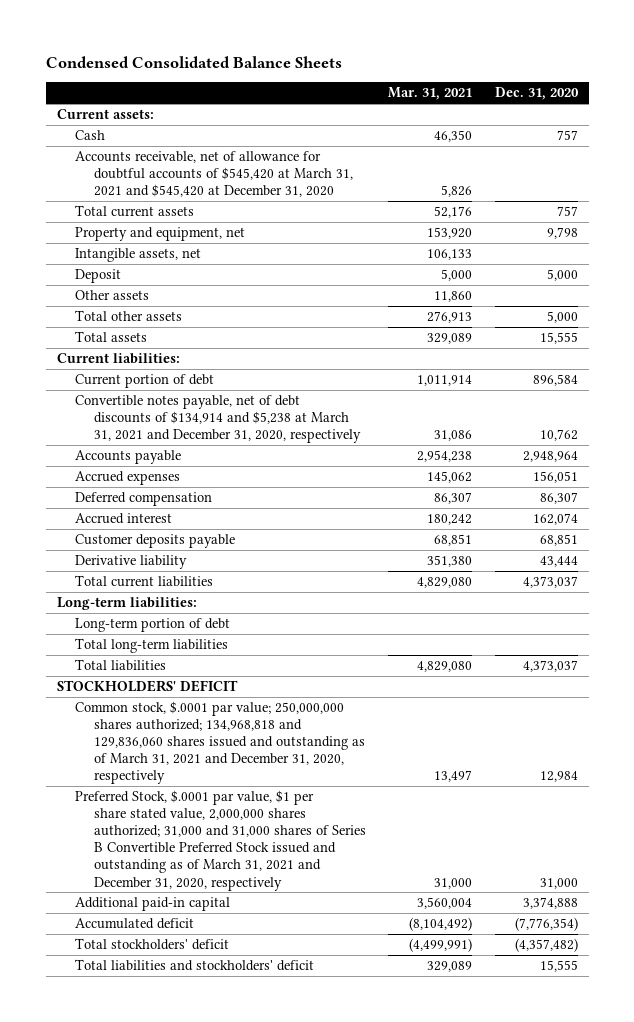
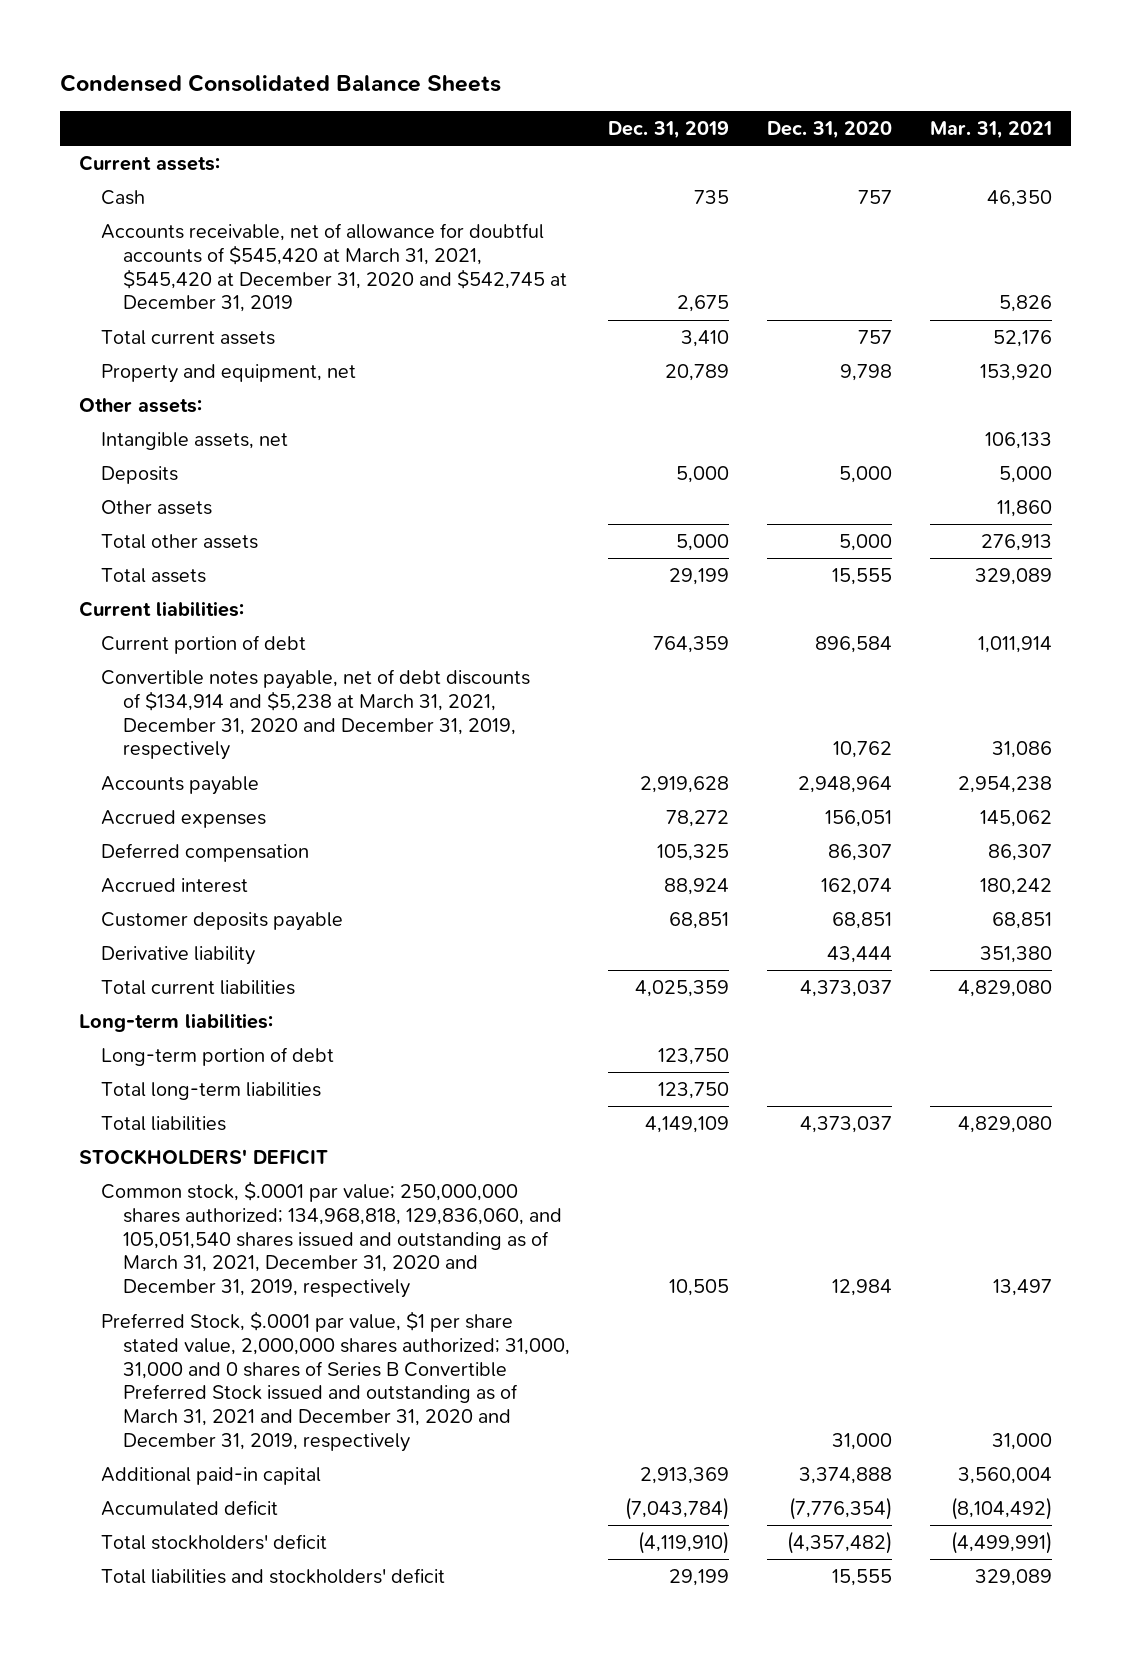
none -> [608,120,730,139] Dec. 31, 2019
[75,151,354,198] Accounts receivable, net of allowance for doubtful accounts of $545,420 at March 31, 2021 and $545,420 at December 31, 2020 -> [100,222,568,313] Accounts receivable, net of allowance for doubtful accounts of $545,420 at March 31, 2021, $545,420 at December 31, 2020 and $542,745 at December 31, 2019
none -> [78,397,202,413] Other assets:
[75,269,122,284] Deposit -> [100,465,178,484] Deposits
[75,395,362,444] Convertible notes payable, net of debt discounts of $134,914 and $5,238 at March 31, 2021 and December 31, 2020, respectively -> [100,668,530,761] Convertible notes payable, net of debt discounts of $134,914 and $5,238 at March 31, 2021, December 31, 2020 and December 31, 2019, respectively
[75,701,366,785] Common stock, $.0001 par value; 250,000,000 shares authorized; 134,968,818 and 129,836,060 shares issued and outstanding as of March 31, 2021 and December 31, 2020, respectively -> [100,1180,563,1299] Common stock, $.0001 par value; 250,000,000 shares authorized; 134,968,818, 129,836,060, and 105,051,540 shares issued and outstanding as of March 31, 2021, December 31, 2020 and December 31, 2019, respectively
[75,790,367,891] Preferred Stock, $.0001 par value, $1 per share stated value, 2,000,000 shares authorized; 31,000 and 31,000 shares of Series B Convertible Preferred Stock issued and outstanding as of March 31, 2021 and December 31, 2020, respectively -> [100,1310,571,1452] Preferred Stock, $.0001 par value, $1 per share stated value, 2,000,000 shares authorized; 31,000, 31,000 and 0 shares of Series B Convertible Preferred Stock issued and outstanding as of March 31, 2021 and December 31, 2020 and December 31, 2019, respectively

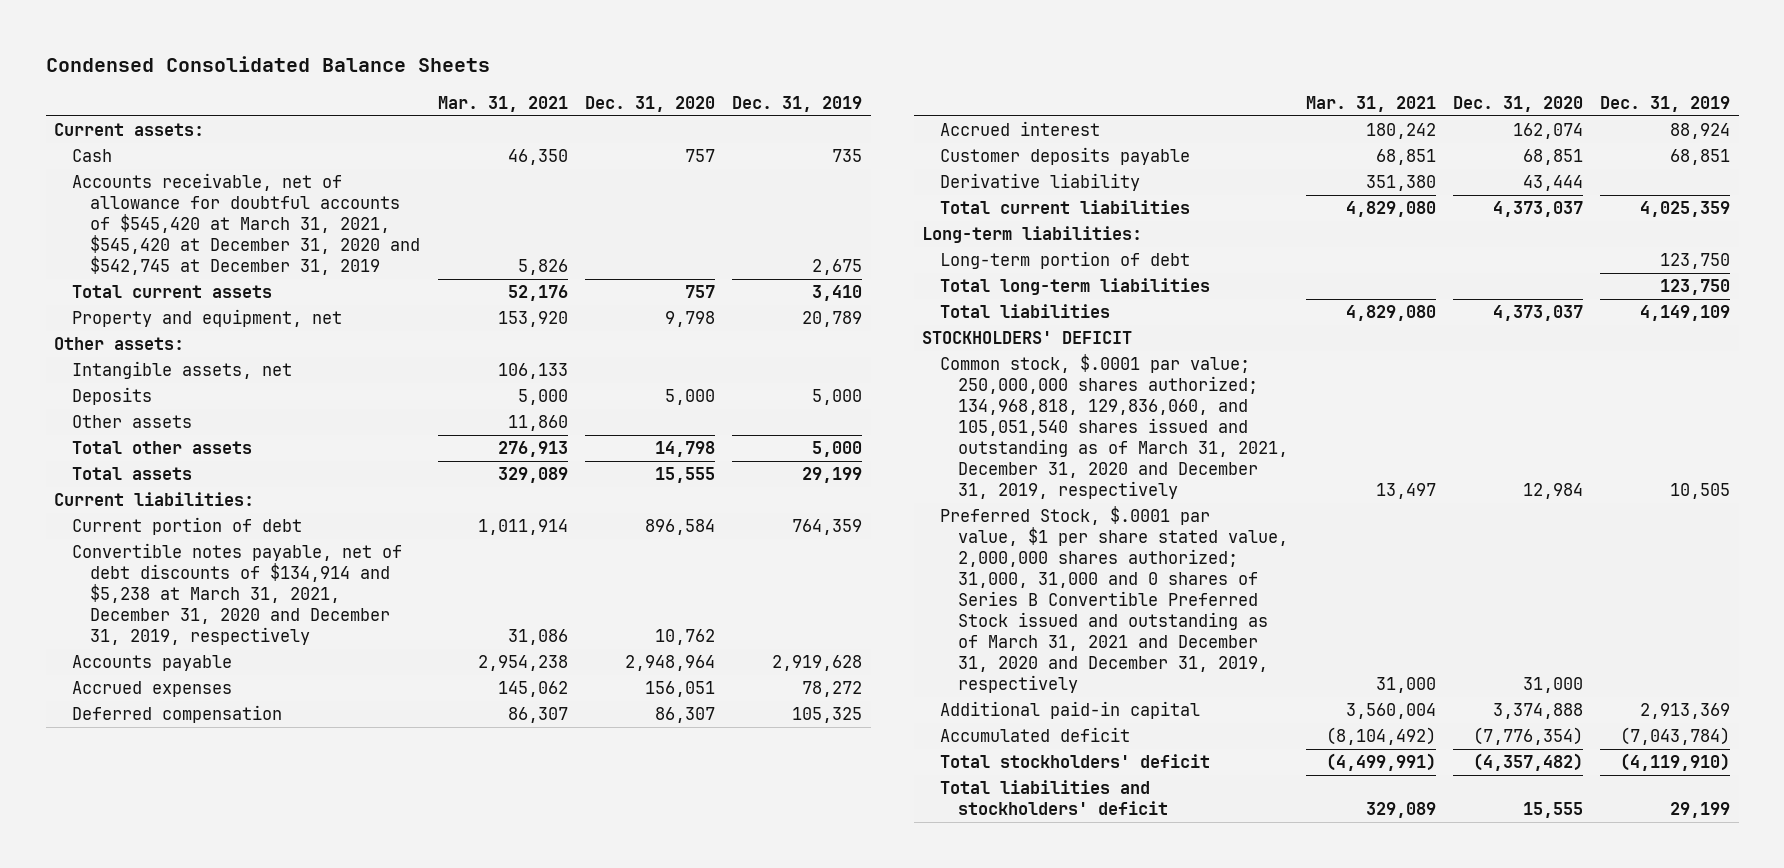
[839,533,893,551] 5,000 -> [654,441,715,458] 14,798

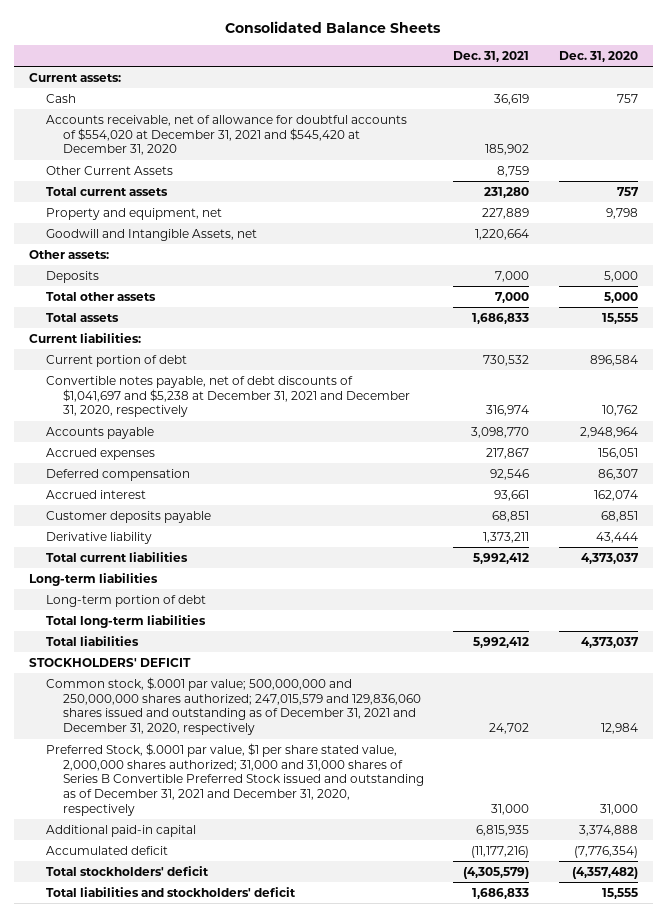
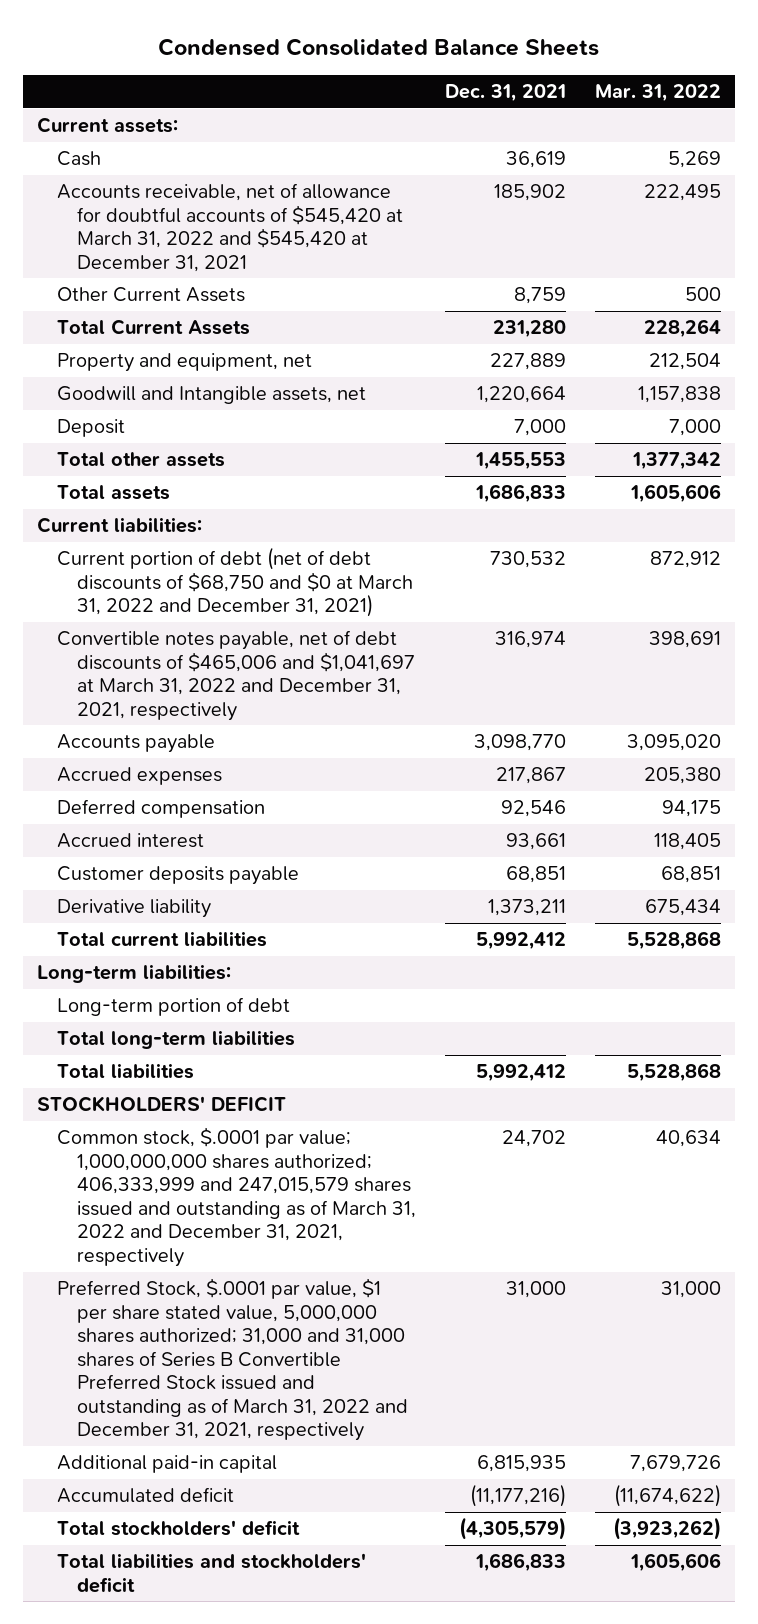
[225,20,442,33] Consolidated Balance Sheets -> [158,37,600,56] Condensed Consolidated Balance Sheets
[558,50,638,62] Dec. 31, 2020 -> none
none -> [594,84,721,103] Mar. 31, 2022
[45,114,407,156] Accounts receivable, net of allowance for doubtful accounts of $554,020 at December 31, 2021 and $545,420 at December 31, 2020 -> [57,183,404,272] Accounts receivable, net of allowance for doubtful accounts of $545,420 at March 31, 2022 and $545,420 at December 31, 2021
[45,186,168,196] Total current assets -> [57,319,251,336] Total Current Assets
[28,249,109,259] Other assets: -> none
[45,228,257,241] Goodwill and Intangible Assets, net -> [57,386,367,405] Goodwill and Intangible assets, net
[45,270,99,283] Deposits -> [57,419,126,438] Deposit
[495,291,530,303] 7,000 -> [475,452,567,471] 1,455,553
[45,354,187,367] Current portion of debt -> [57,547,414,618] Current portion of debt (net of debt discounts of $68,750 and $0 at March 31, 2022 and December 31, 2021)
[45,375,410,418] Convertible notes payable, net of debt discounts of $1,041,697 and $5,238 at December 31, 2021 and December 31, 2020, respectively -> [57,630,416,721] Convertible notes payable, net of debt discounts of $465,006 and $1,041,697 at March 31, 2022 and December 31, 2021, respectively
[28,572,158,586] Long-term liabilities -> [37,964,232,984] Long-term liabilities:
[45,676,421,736] Common stock, $.0001 par value; 500,000,000 and 250,000,000 shares authorized; 247,015,579 and 129,836,060 shares issued and outstanding as of December 31, 2021 and December 31, 2020, respectively -> [57,1127,417,1267] Common stock, $.0001 par value; 1,000,000,000 shares authorized; 406,333,999 and 247,015,579 shares issued and outstanding as of March 31, 2022 and December 31, 2021, respectively
[45,742,424,817] Preferred Stock, $.0001 par value, $1 per share stated value, 2,000,000 shares authorized; 31,000 and 31,000 shares of Series B Convertible Preferred Stock issued and outstanding as of December 31, 2021 and December 31, 2020, respectively -> [57,1278,409,1442] Preferred Stock, $.0001 par value, $1 per share stated value, 5,000,000 shares authorized; 31,000 and 31,000 shares of Series B Convertible Preferred Stock issued and outstanding as of March 31, 2022 and December 31, 2021, respectively

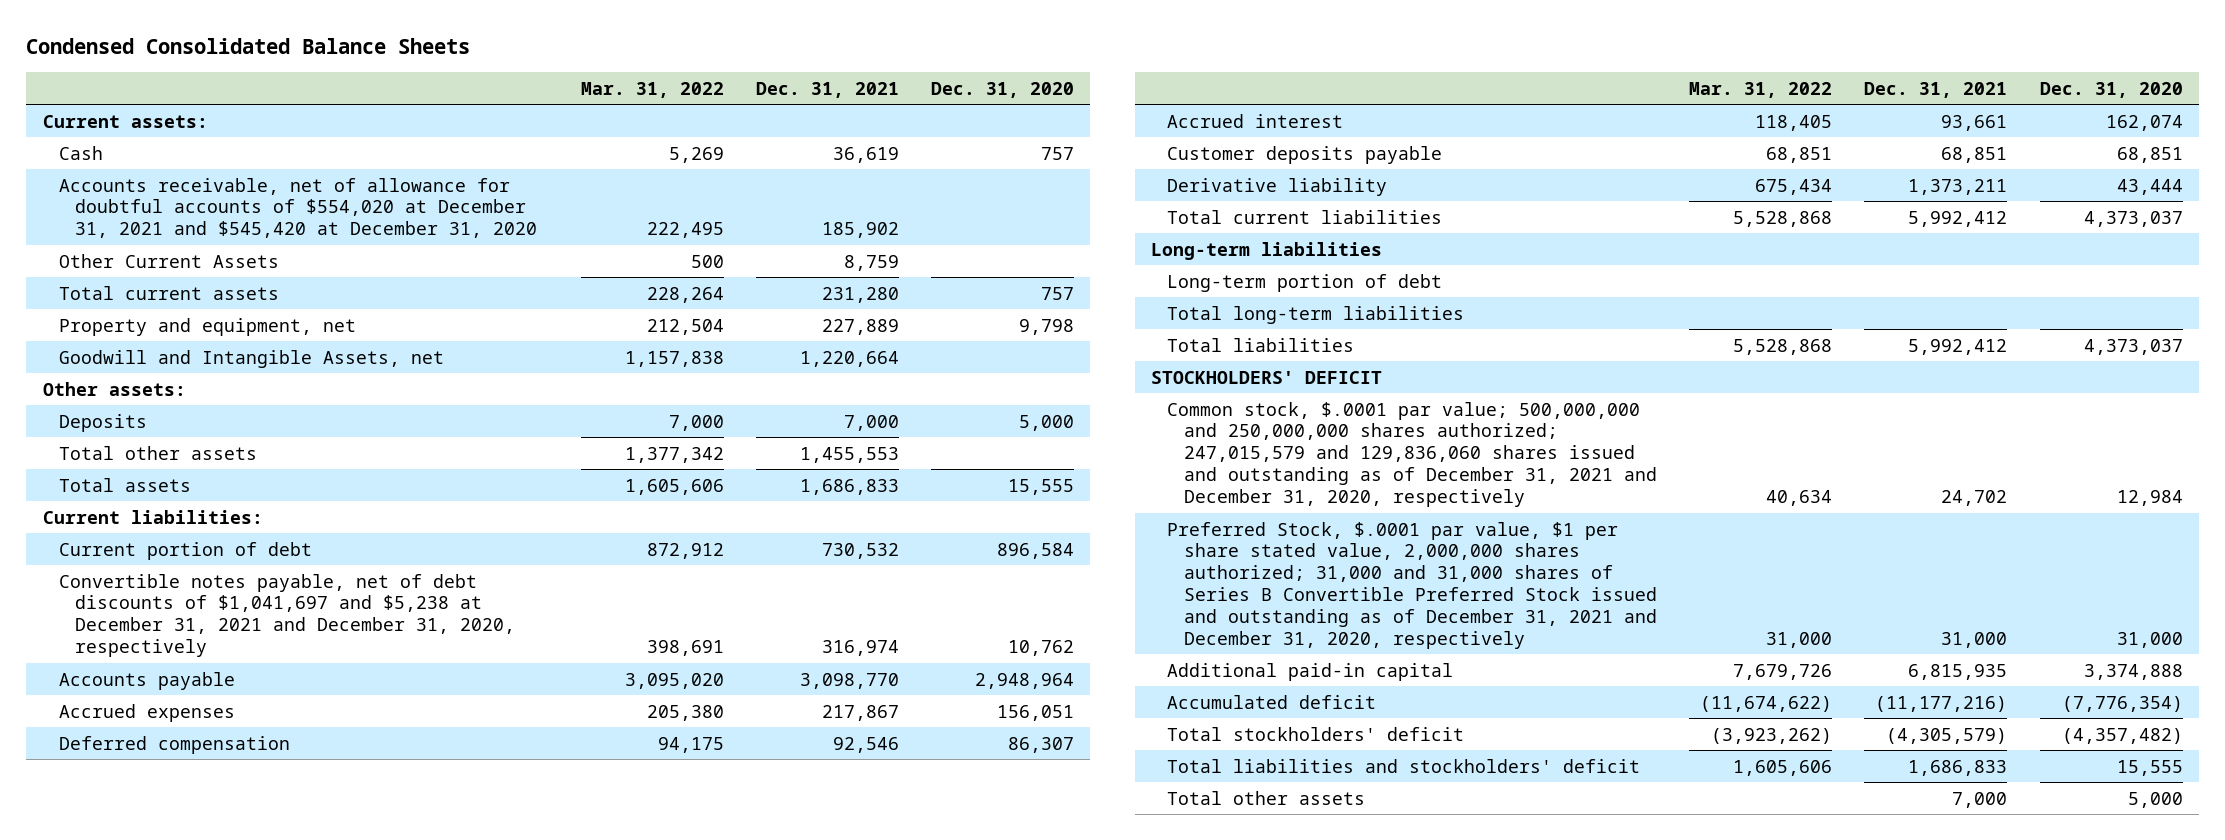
none -> [931,81,1075,98] Dec. 31, 2020
[57,183,404,272] Accounts receivable, net of allowance for doubtful accounts of $545,420 at March 31, 2022 and $545,420 at December 31, 2021 -> [58,177,538,239] Accounts receivable, net of allowance for doubtful accounts of $554,020 at December 31, 2021 and $545,420 at December 31, 2020
[57,319,251,336] Total Current Assets -> [58,285,279,300] Total current assets
[57,386,367,405] Goodwill and Intangible assets, net -> [58,349,444,368] Goodwill and Intangible Assets, net
none -> [42,381,186,396] Other assets:
[57,419,126,438] Deposit -> [58,413,147,432] Deposits
[57,547,414,618] Current portion of debt (net of debt discounts of $68,750 and $0 at March 31, 2022 and December 31, 2021) -> [58,541,312,560] Current portion of debt
[57,630,416,721] Convertible notes payable, net of debt discounts of $465,006 and $1,041,697 at March 31, 2022 and December 31, 2021, respectively -> [58,573,516,658] Convertible notes payable, net of debt discounts of $1,041,697 and $5,238 at December 31, 2021 and December 31, 2020, respectively
[37,964,232,984] Long-term liabilities: -> [1151,241,1383,260] Long-term liabilities
[57,1127,417,1267] Common stock, $.0001 par value; 1,000,000,000 shares authorized; 406,333,999 and 247,015,579 shares issued and outstanding as of March 31, 2022 and December 31, 2021, respectively -> [1167,401,1657,507] Common stock, $.0001 par value; 500,000,000 and 250,000,000 shares authorized; 247,015,579 and 129,836,060 shares issued and outstanding as of December 31, 2021 and December 31, 2020, respectively
[57,1278,409,1442] Preferred Stock, $.0001 par value, $1 per share stated value, 5,000,000 shares authorized; 31,000 and 31,000 shares of Series B Convertible Preferred Stock issued and outstanding as of March 31, 2022 and December 31, 2021, respectively -> [1167,521,1657,649] Preferred Stock, $.0001 par value, $1 per share stated value, 2,000,000 shares authorized; 31,000 and 31,000 shares of Series B Convertible Preferred Stock issued and outstanding as of December 31, 2021 and December 31, 2020, respectively
none -> [1167,790,1366,805] Total other assets

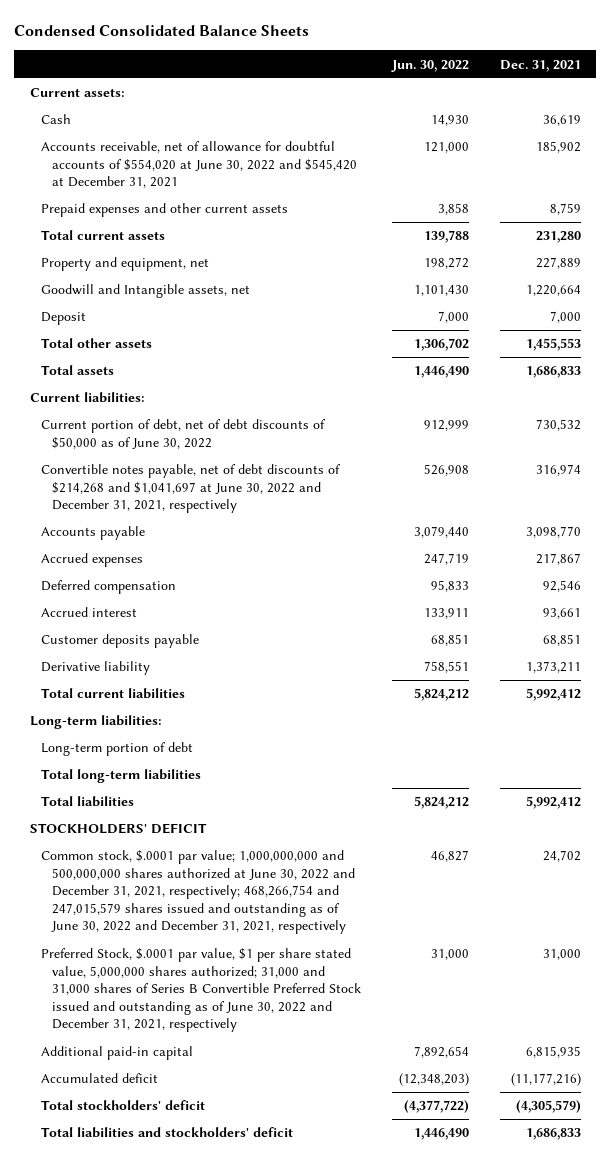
[580,81,724,98] Mar. 31, 2022 -> none
[931,81,1075,98] Dec. 31, 2020 -> none
none -> [390,59,469,72] Jun. 30, 2022
[58,177,538,239] Accounts receivable, net of allowance for doubtful accounts of $554,020 at December 31, 2021 and $545,420 at December 31, 2020 -> [40,141,357,189] Accounts receivable, net of allowance for doubtful accounts of $554,020 at June 30, 2022 and $545,420 at December 31, 2021
[58,253,279,268] Other Current Assets -> [40,203,288,218] Prepaid expenses and other current assets
[42,381,186,396] Other assets: -> none
[58,349,444,368] Goodwill and Intangible Assets, net -> [40,284,250,299] Goodwill and Intangible assets, net
[58,413,147,432] Deposits -> [40,312,86,326] Deposit
[58,541,312,560] Current portion of debt -> [40,419,326,449] Current portion of debt, net of debt discounts of $50,000 as of June 30, 2022
[58,573,516,658] Convertible notes payable, net of debt discounts of $1,041,697 and $5,238 at December 31, 2021 and December 31, 2020, respectively -> [40,464,341,514] Convertible notes payable, net of debt discounts of $214,268 and $1,041,697 at June 30, 2022 and December 31, 2021, respectively
[1151,241,1383,260] Long-term liabilities -> [29,715,162,730] Long-term liabilities:
[1167,401,1657,507] Common stock, $.0001 par value; 500,000,000 and 250,000,000 shares authorized; 247,015,579 and 129,836,060 shares issued and outstanding as of December 31, 2021 and December 31, 2020, respectively -> [40,850,355,935] Common stock, $.0001 par value; 1,000,000,000 and 500,000,000 shares authorized at June 30, 2022 and December 31, 2021, respectively; 468,266,754 and 247,015,579 shares issued and outstanding as of June 30, 2022 and December 31, 2021, respectively
[1167,521,1657,649] Preferred Stock, $.0001 par value, $1 per share stated value, 2,000,000 shares authorized; 31,000 and 31,000 shares of Series B Convertible Preferred Stock issued and outstanding as of December 31, 2021 and December 31, 2020, respectively -> [40,948,361,1033] Preferred Stock, $.0001 par value, $1 per share stated value, 5,000,000 shares authorized; 31,000 and 31,000 shares of Series B Convertible Preferred Stock issued and outstanding as of June 30, 2022 and December 31, 2021, respectively
[1167,790,1366,805] Total other assets -> none

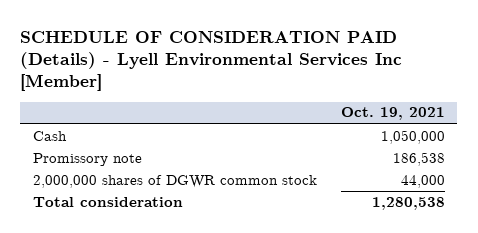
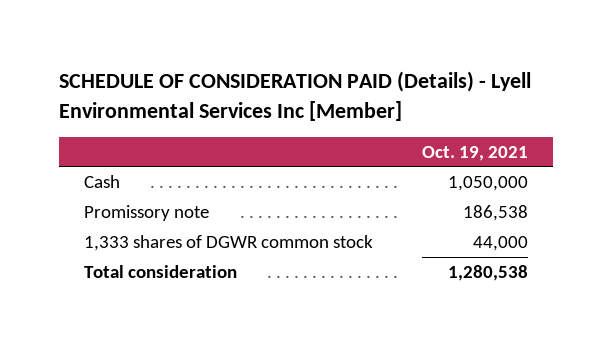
[32,174,317,188] 2,000,000 shares of DGWR common stock -> [83,234,373,251] 1,333 shares of DGWR common stock

